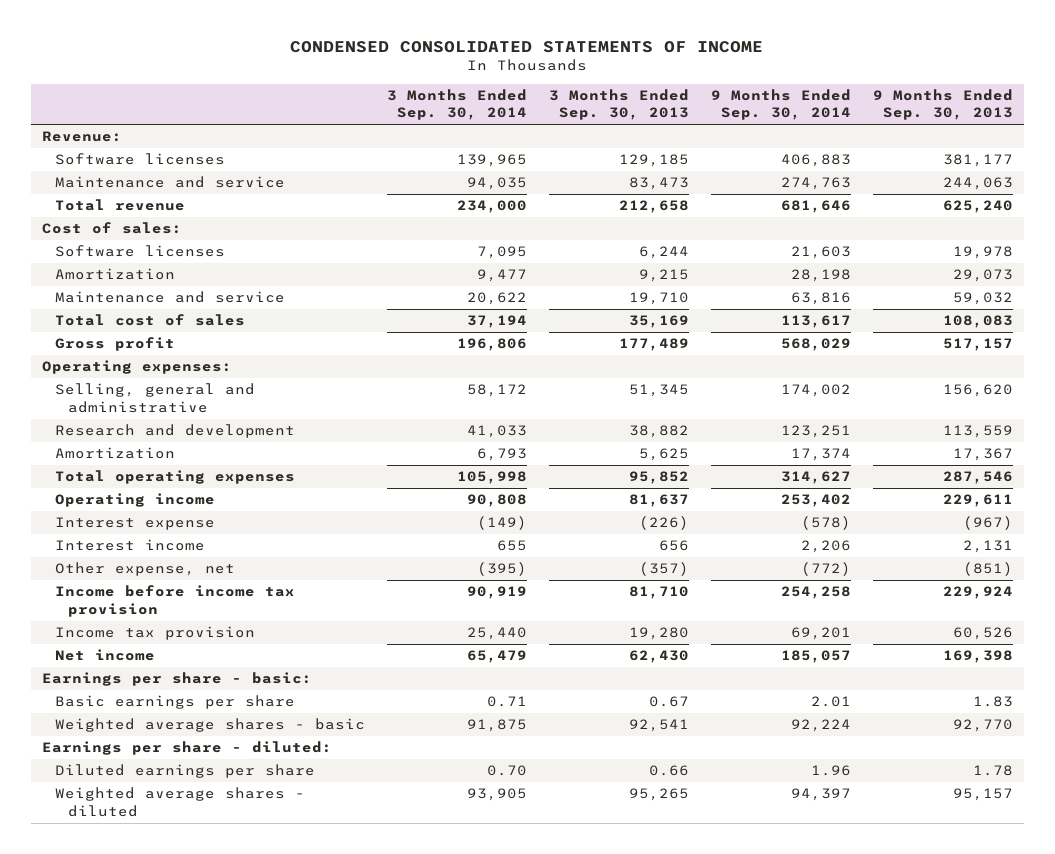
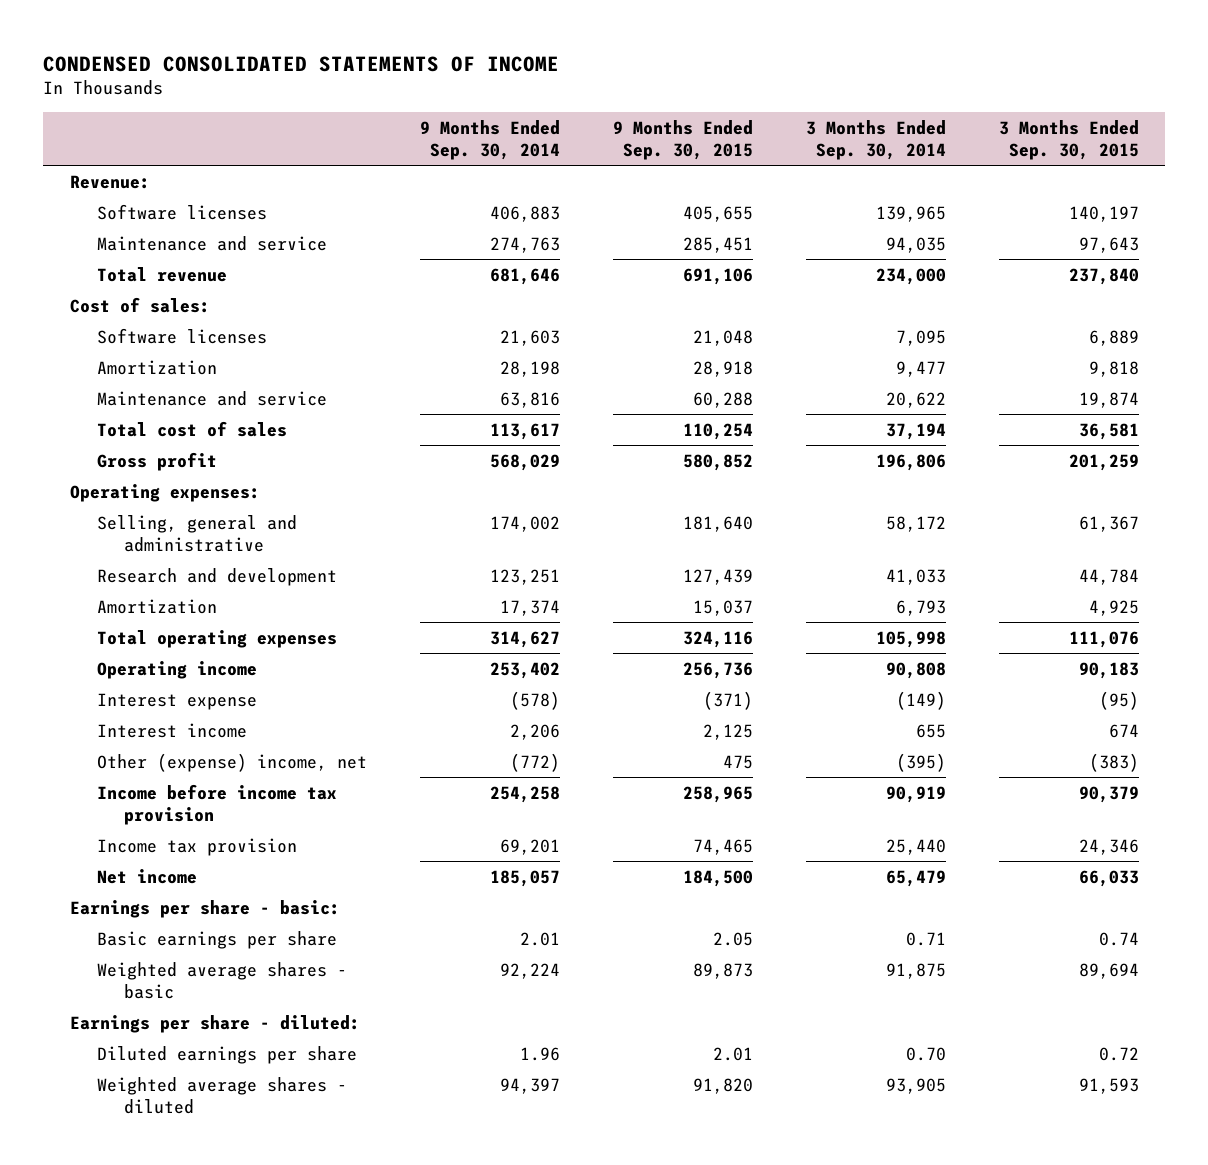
[548,89,689,121] 3 Months Ended Sep. 30, 2013 -> none
[872,89,1013,121] 9 Months Ended Sep. 30, 2013 -> none
none -> [612,119,753,160] 9 Months Ended Sep. 30, 2015
none -> [998,119,1139,160] 3 Months Ended Sep. 30, 2015
[55,562,236,577] Other expense, net -> [96,752,367,772] Other (expense) income, net

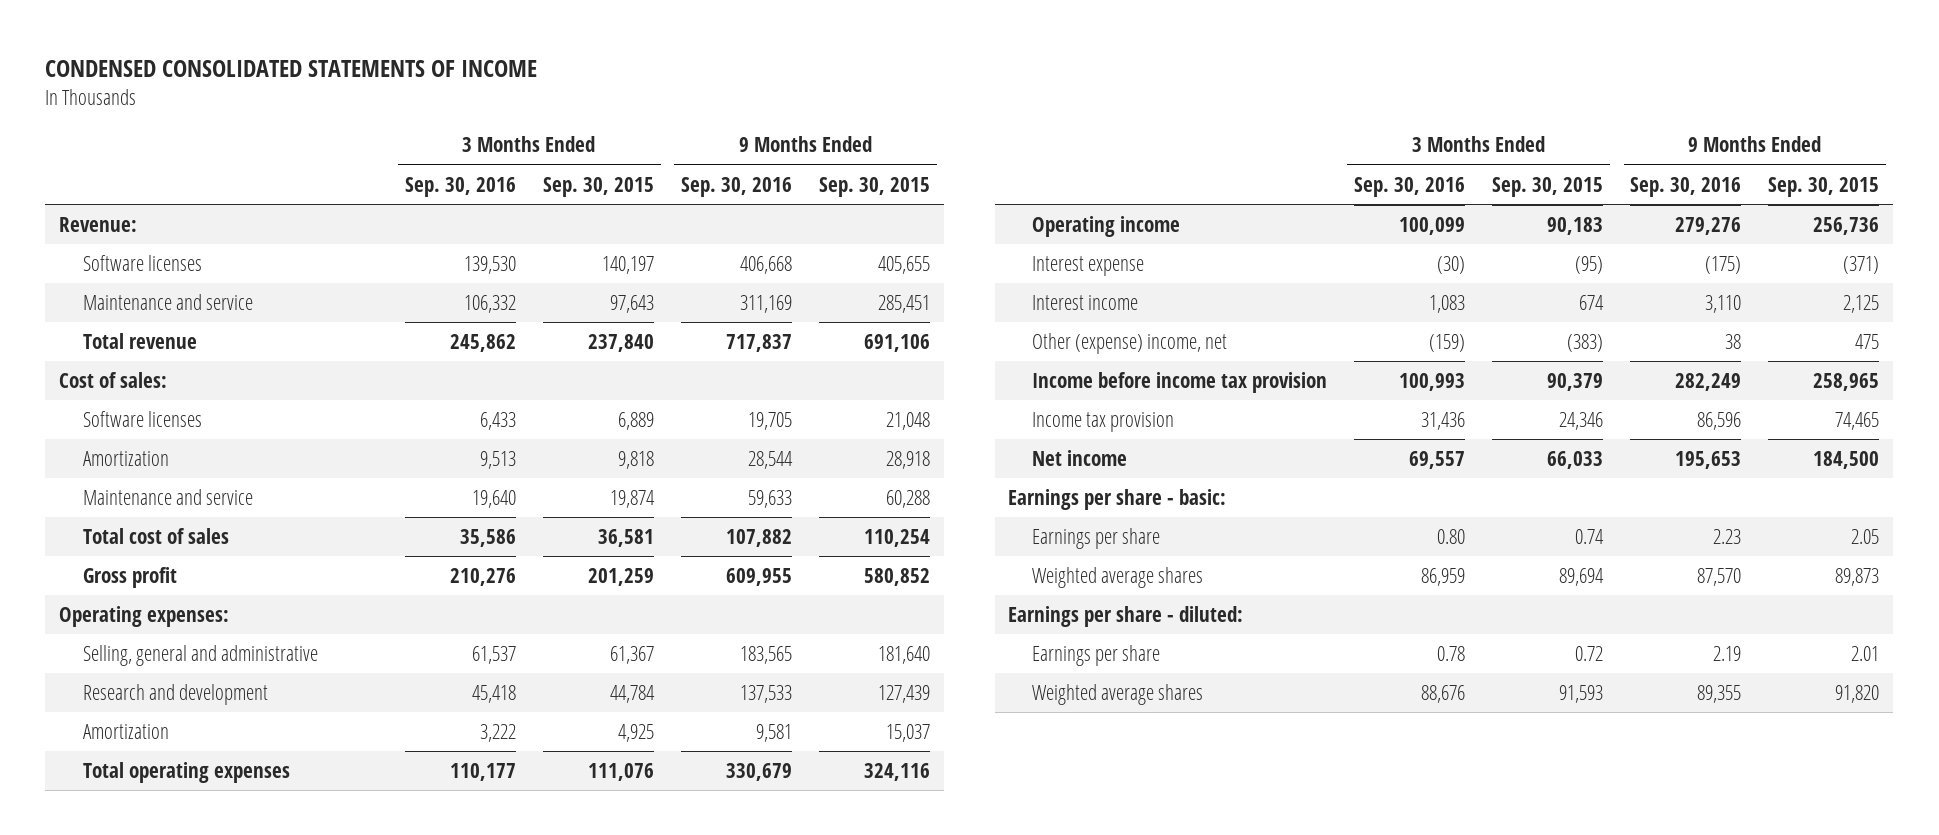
[419,119,560,160] 9 Months Ended Sep. 30, 2014 -> none
[805,119,946,160] 3 Months Ended Sep. 30, 2014 -> none
none -> [404,176,516,197] Sep. 30, 2016
none -> [680,176,792,197] Sep. 30, 2016
[96,930,337,949] Basic earnings per share -> [1031,527,1160,549] Earnings per share
[96,961,347,999] Weighted average shares - basic -> [1031,566,1203,588] Weighted average shares
[96,1045,357,1064] Diluted earnings per share -> [1031,644,1160,666] Earnings per share
[96,1076,347,1114] Weighted average shares - diluted -> [1031,683,1203,705] Weighted average shares

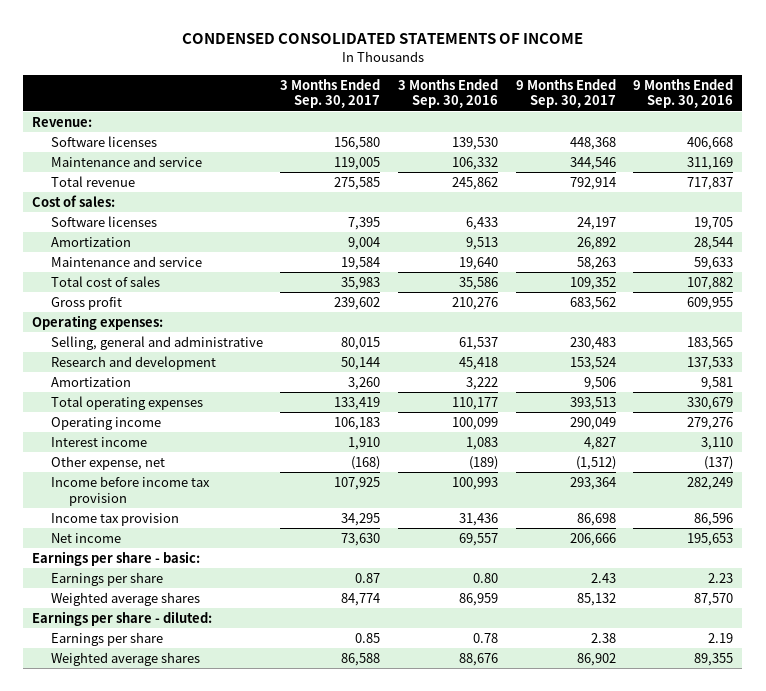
[542,176,654,197] Sep. 30, 2015 -> none
[819,176,931,197] Sep. 30, 2015 -> none
none -> [280,78,381,109] 3 Months Ended Sep. 30, 2017
none -> [515,78,616,109] 9 Months Ended Sep. 30, 2017
[1031,255,1144,276] Interest expense -> none
[1031,332,1227,354] Other (expense) income, net -> [50,455,165,470] Other expense, net
[1429,333,1466,352] (159) -> [469,455,499,470] (189)
[1725,333,1742,349] 38 -> [704,455,734,470] (137)

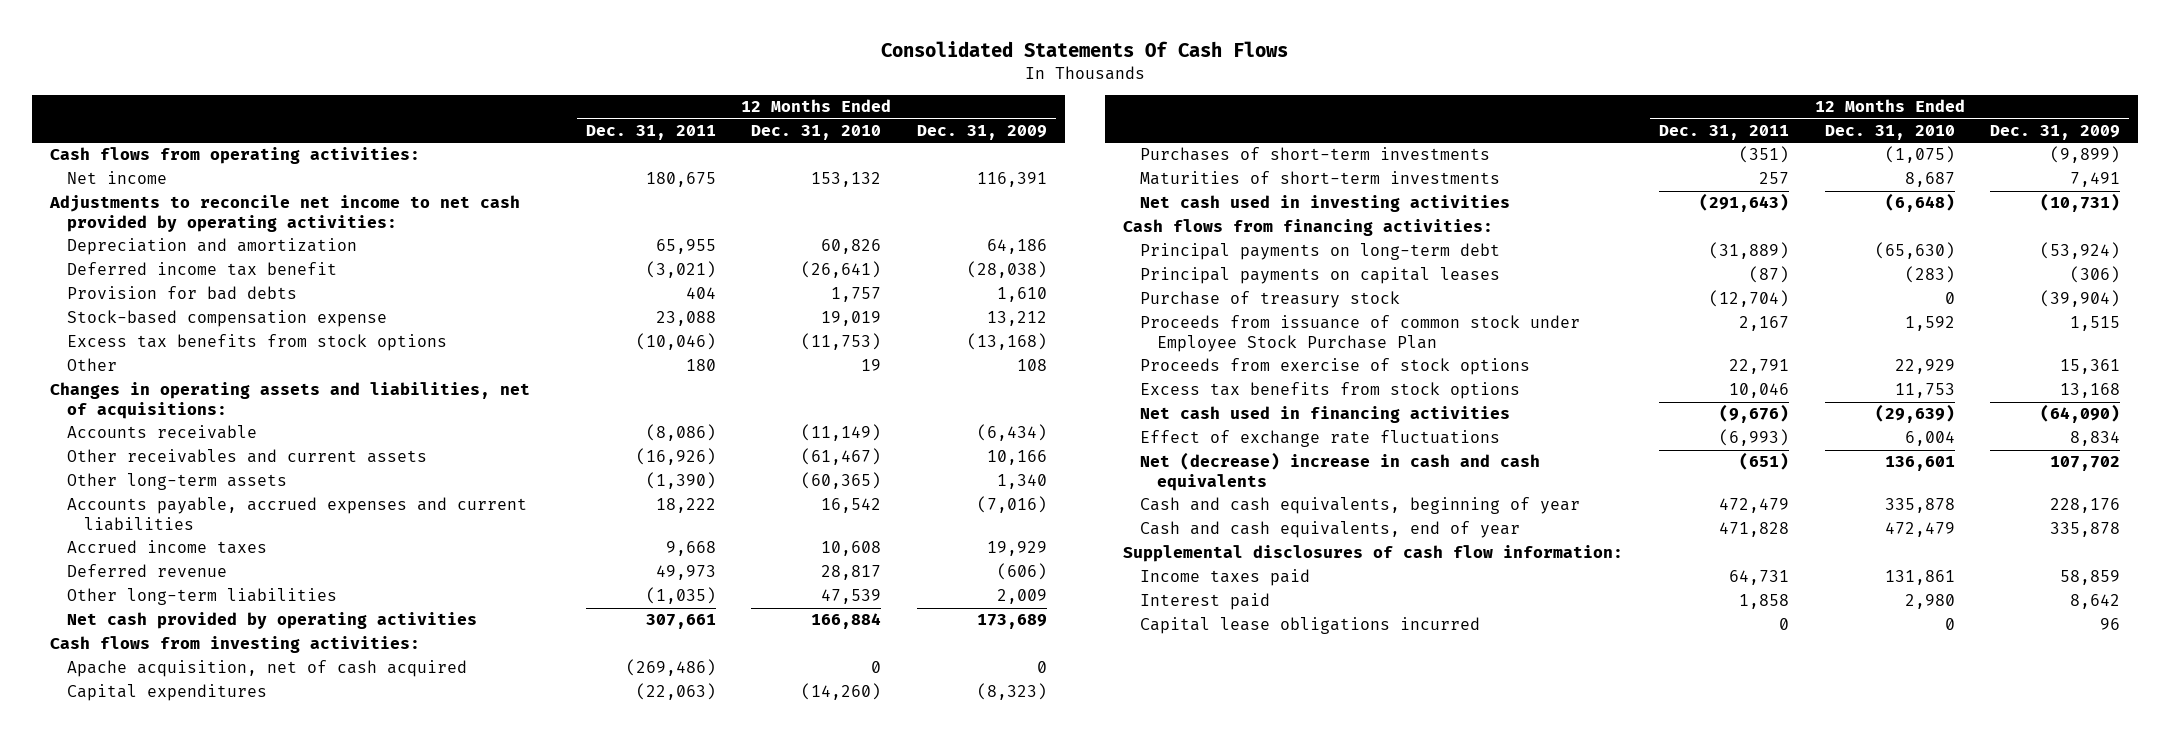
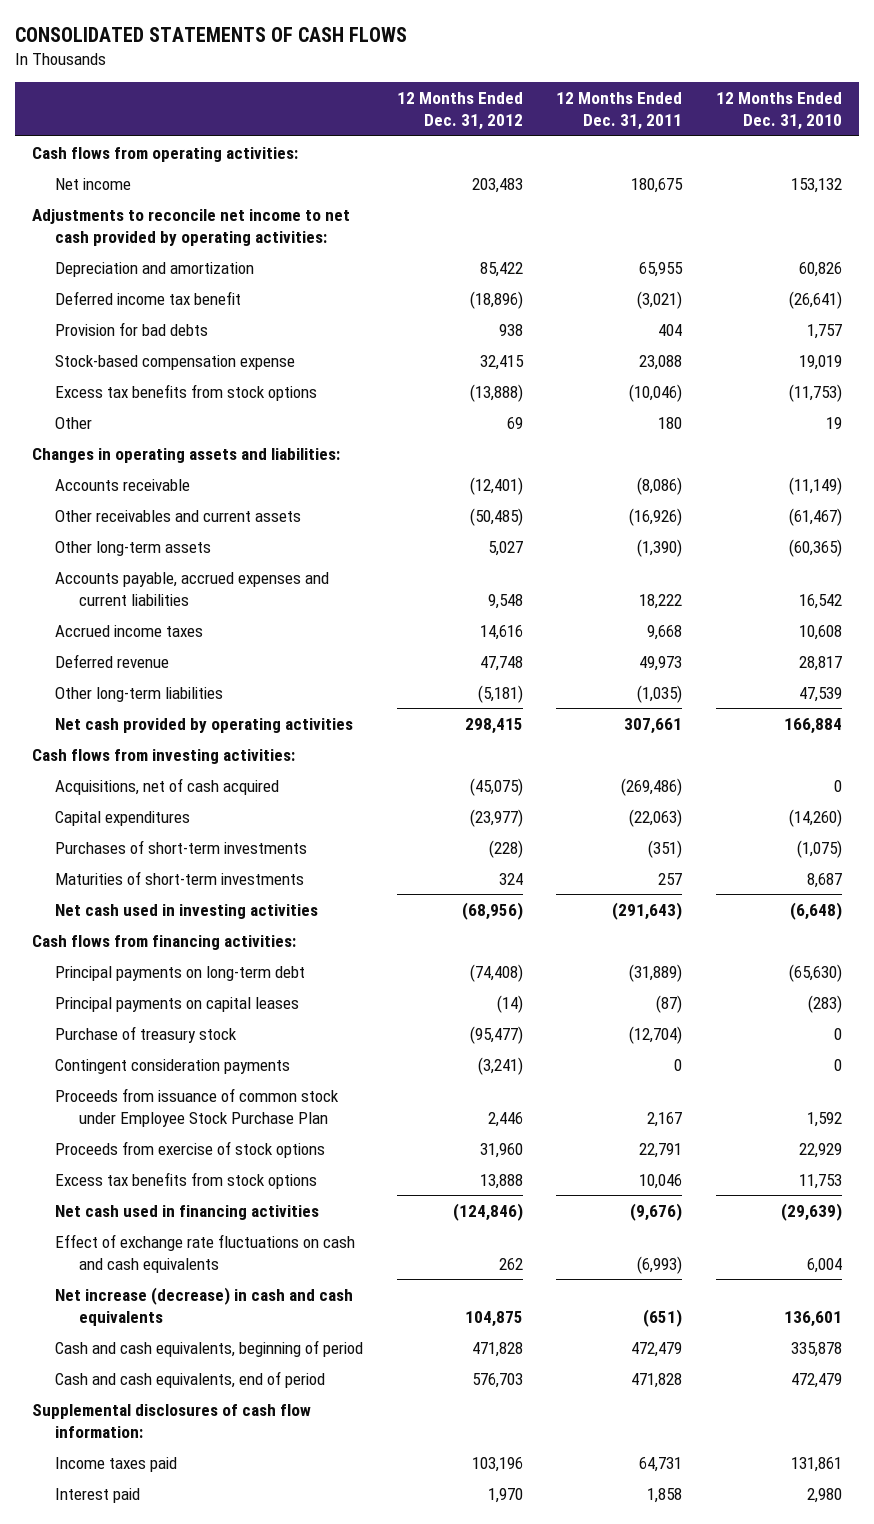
[881,41,1289,58] Consolidated Statements Of Cash Flows -> [15,26,408,42] CONSOLIDATED STATEMENTS OF CASH FLOWS
[917,124,1048,140] Dec. 31, 2009 -> none
none -> [396,91,523,131] 12 Months Ended Dec. 31, 2012
[49,382,530,420] Changes in operating assets and liabilities, net of acquisitions: -> [31,447,340,463] Changes in operating assets and liabilities:
[66,660,467,678] Apache acquisition, net of cash acquired -> [55,777,280,795] Acquisitions, net of cash acquired
none -> [55,1058,291,1074] Contingent consideration payments
[1140,430,1501,448] Effect of exchange rate fluctuations -> [55,1233,356,1273] Effect of exchange rate fluctuations on cash and cash equivalents
[1140,452,1541,492] Net (decrease) increase in cash and cash equivalents -> [55,1286,354,1326] Net increase (decrease) in cash and cash equivalents
[1140,497,1581,515] Cash and cash equivalents, beginning of year -> [55,1339,364,1357] Cash and cash equivalents, beginning of period
[1140,521,1521,539] Cash and cash equivalents, end of year -> [55,1370,326,1388] Cash and cash equivalents, end of period
[1140,617,1481,635] Capital lease obligations incurred -> none

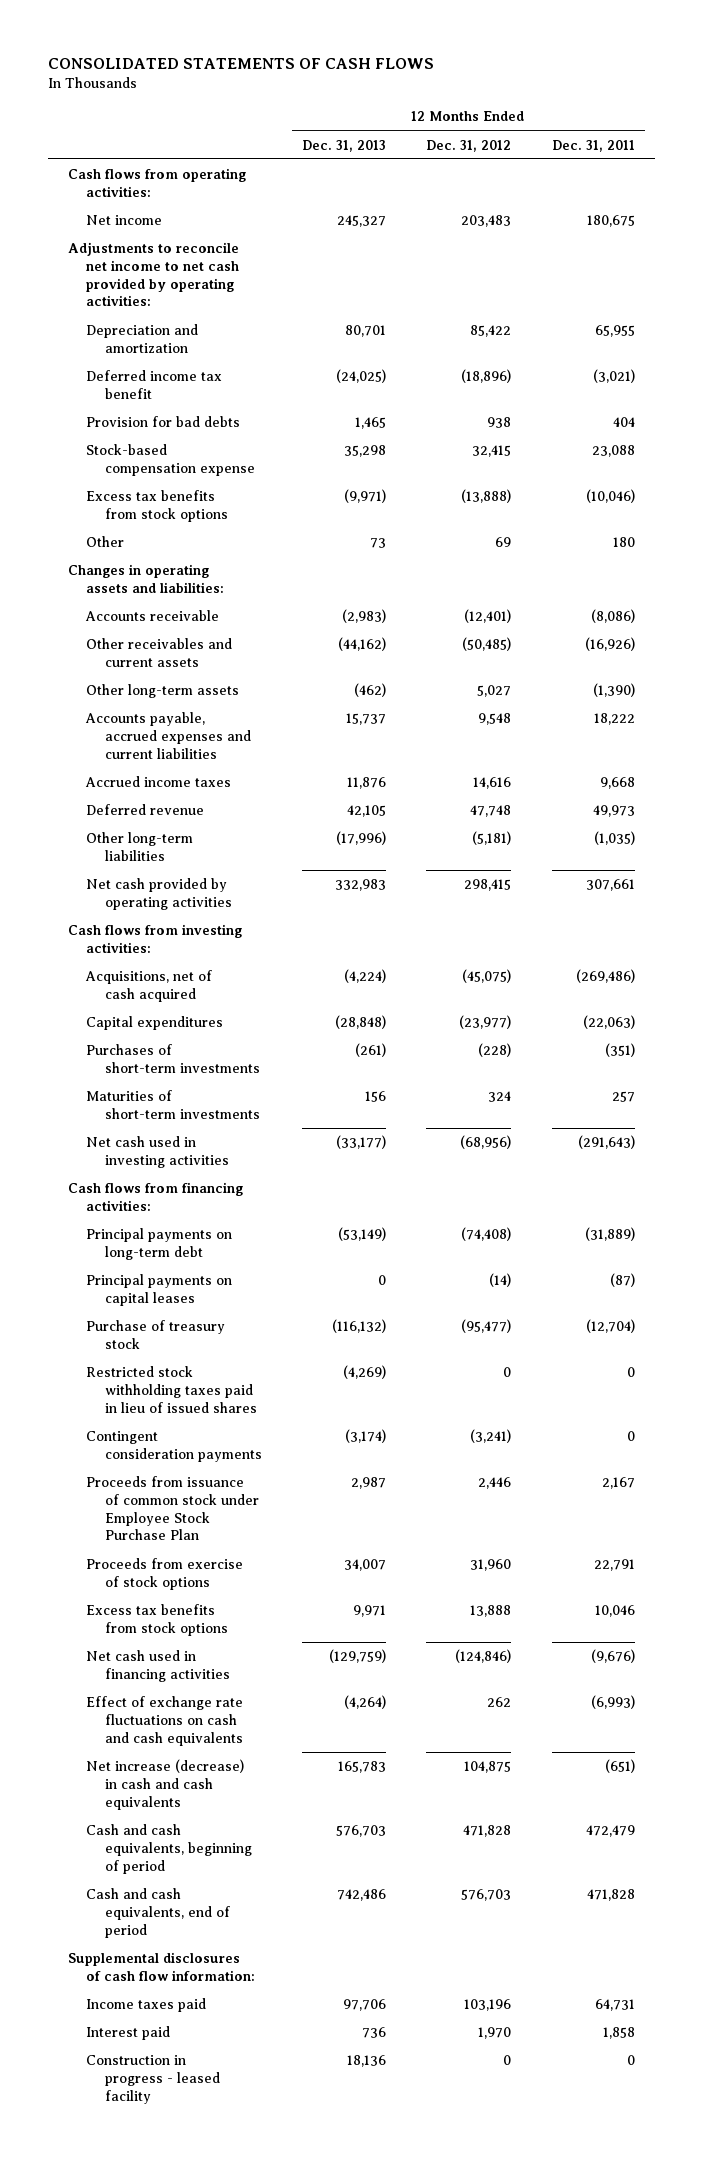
[715,91,842,131] 12 Months Ended Dec. 31, 2010 -> none
none -> [301,139,386,152] Dec. 31, 2013
none -> [86,1366,257,1413] Restricted stock withholding taxes paid in lieu of issued shares
none -> [86,2055,220,2104] Construction in progress - leased facility

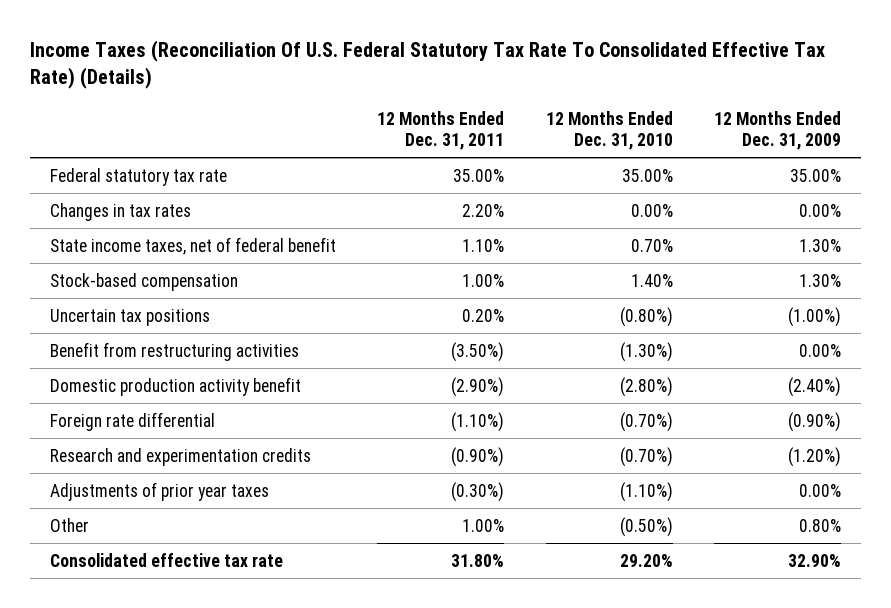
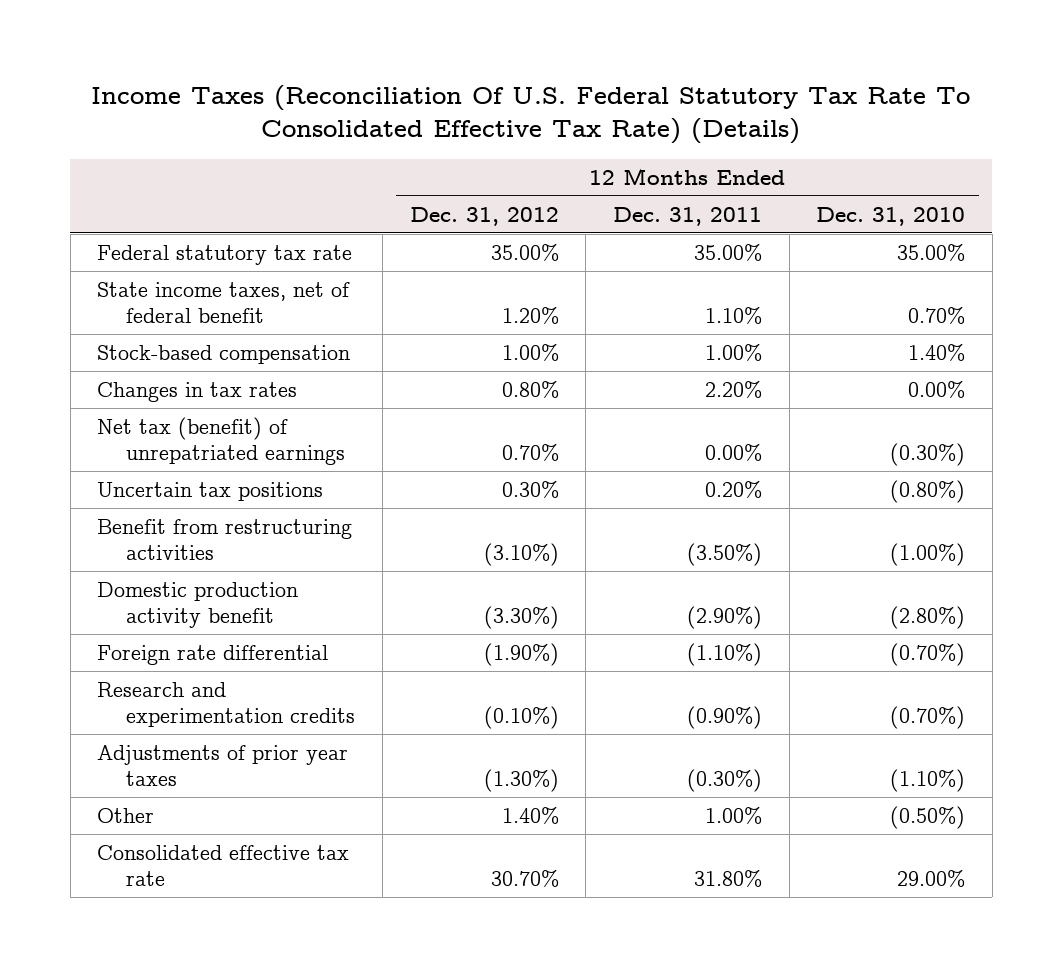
[713,110,841,151] 12 Months Ended Dec. 31, 2009 -> none
none -> [409,206,559,226] Dec. 31, 2012
[50,202,192,221] Changes in tax rates -> [97,381,298,402] Changes in tax rates
none -> [97,416,346,465] Net tax (benefit) of unrepatriated earnings
[619,341,673,362] (1.30%) -> [890,542,966,566] (1.00%)
[619,553,673,567] 29.20% -> [897,868,966,887] 29.00%

